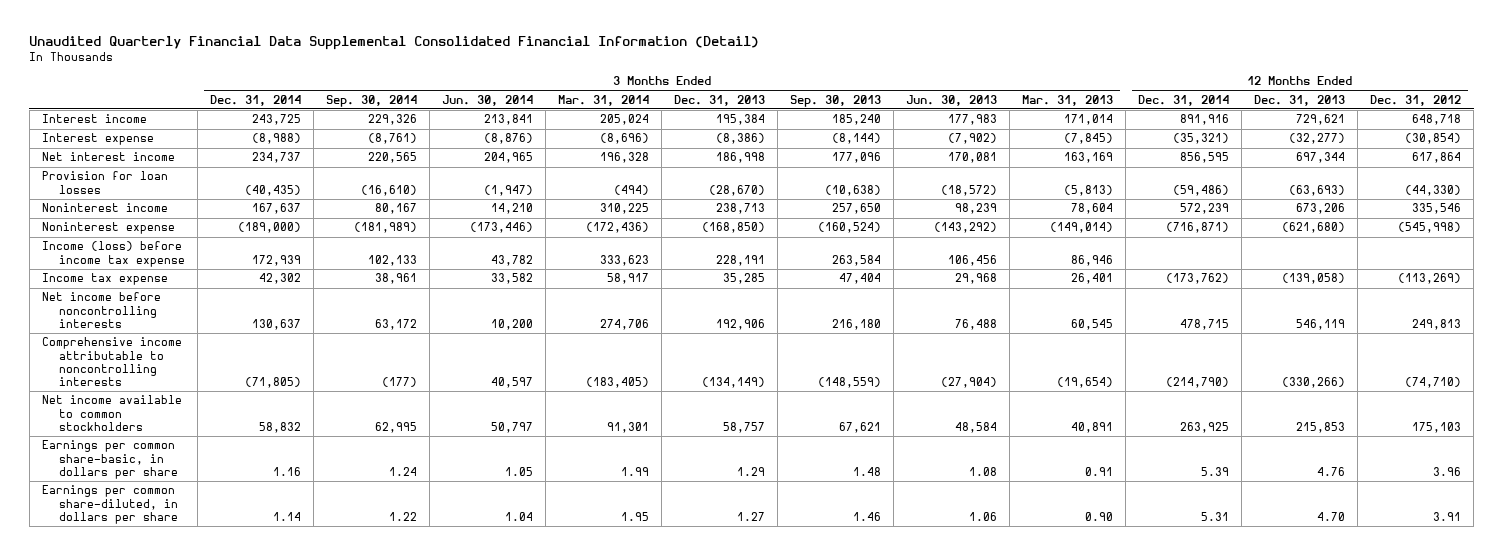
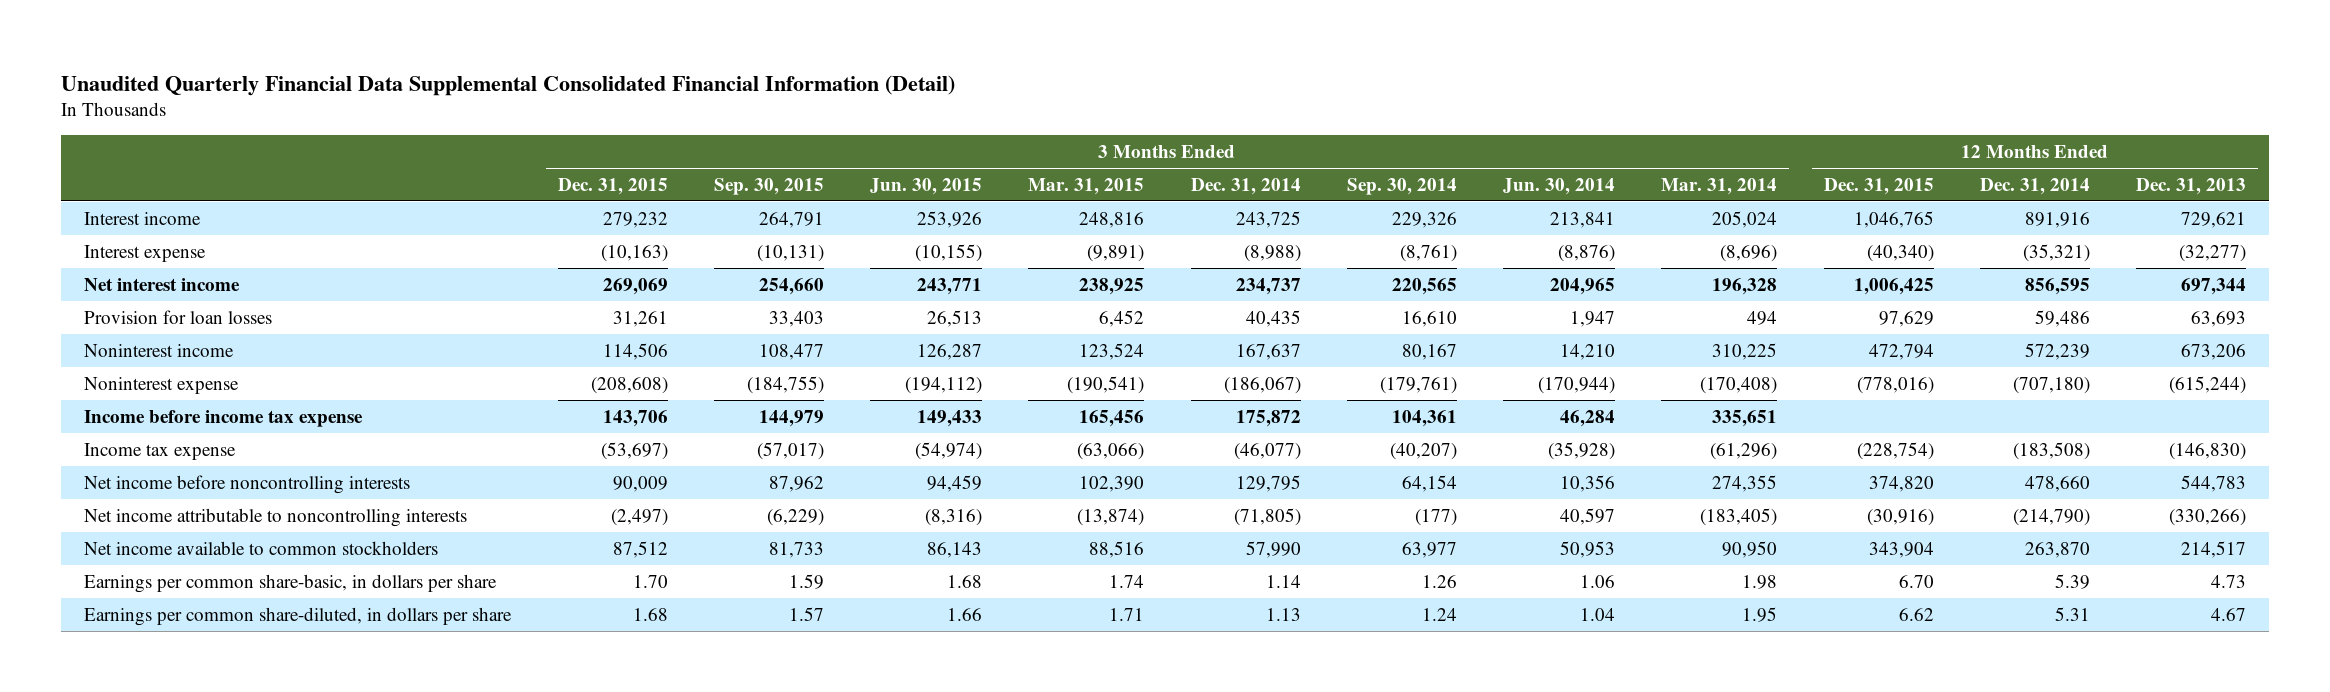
[674,94,766,106] Dec. 31, 2013 -> none
[790,94,882,107] Sep. 30, 2013 -> none
[906,94,998,106] Jun. 30, 2013 -> none
[1022,94,1114,106] Mar. 31, 2013 -> none
[1370,94,1462,106] Dec. 31, 2012 -> none
none -> [557,177,668,195] Dec. 31, 2015
none -> [713,177,824,195] Sep. 30, 2015
none -> [870,177,983,195] Jun. 30, 2015
none -> [1028,177,1145,195] Mar. 31, 2015
none -> [1823,177,1934,195] Dec. 31, 2015
[245,184,302,196] (40,435) -> [1245,309,1301,327] 40,435
[361,184,418,196] (16,610) -> [1401,310,1457,327] 16,610
[484,184,534,196] (1,947) -> [1570,310,1616,327] 1,947
[614,184,650,195] (494) -> [1747,310,1778,325] 494
[1173,184,1230,196] (59,486) -> [2034,309,2090,327] 59,486
[1289,184,1346,196] (63,693) -> [2190,310,2246,327] 63,693
[238,222,302,234] (189,000) -> [1223,376,1301,394] (186,067)
[354,222,418,234] (181,989) -> [1379,376,1457,394] (179,761)
[470,222,534,234] (173,446) -> [1538,376,1616,394] (170,944)
[586,222,650,234] (172,436) -> [1700,376,1778,394] (170,408)
[1166,222,1230,234] (716,871) -> [2012,376,2090,394] (707,180)
[1282,222,1346,234] (621,680) -> [2168,375,2246,394] (615,244)
[41,241,186,267] Income (loss) before income tax expense -> [84,409,364,427] Income before income tax expense
[252,254,302,266] 172,939 -> [1235,409,1301,427] 175,872
[368,254,418,266] 102,133 -> [1391,409,1457,427] 104,361
[491,254,534,266] 43,782 -> [1560,409,1616,427] 46,284
[600,254,650,266] 333,623 -> [1712,409,1778,427] 335,651
[259,273,302,285] 42,302 -> [1233,442,1301,460] (46,077)
[375,273,418,285] 38,961 -> [1389,442,1457,460] (40,207)
[491,273,534,285] 33,582 -> [1548,441,1616,460] (35,928)
[607,273,650,285] 58,917 -> [1710,442,1778,460] (61,296)
[1166,273,1230,285] (173,762) -> [2012,441,2090,460] (183,508)
[1282,273,1346,285] (139,058) -> [2168,442,2246,460] (146,830)
[252,318,302,330] 130,637 -> [1235,474,1301,492] 129,795
[375,318,418,330] 63,172 -> [1401,474,1457,492] 64,154
[491,318,534,330] 10,200 -> [1560,474,1616,492] 10,356
[600,318,650,330] 274,706 -> [1712,474,1778,492] 274,355
[1180,318,1230,330] 478,715 -> [2024,475,2090,492] 478,660
[1296,318,1346,330] 546,119 -> [2180,474,2246,492] 544,783
[41,337,182,387] Comprehensive income attributable to noncontrolling interests -> [84,507,468,527] Net income attributable to noncontrolling interests
[259,421,302,433] 58,832 -> [1245,540,1301,558] 57,990
[375,421,418,433] 62,995 -> [1401,541,1457,558] 63,977
[491,421,534,433] 50,797 -> [1560,540,1616,558] 50,953
[607,421,650,433] 91,301 -> [1722,540,1778,558] 90,950
[1180,421,1230,433] 263,925 -> [2024,541,2090,558] 263,870
[1296,421,1346,433] 215,853 -> [2180,540,2246,558] 214,517
[273,466,302,476] 1.16 -> [1265,574,1301,588] 1.14
[389,466,418,476] 1.24 -> [1421,574,1457,588] 1.26
[505,466,534,476] 1.05 -> [1580,574,1616,588] 1.06
[621,466,650,476] 1.99 -> [1742,574,1778,589] 1.98
[1317,466,1346,476] 4.76 -> [2210,574,2246,588] 4.73
[273,511,302,521] 1.14 -> [1265,607,1301,621] 1.13
[389,511,418,521] 1.22 -> [1421,607,1457,621] 1.24
[1317,511,1346,521] 4.70 -> [2210,607,2246,621] 4.67

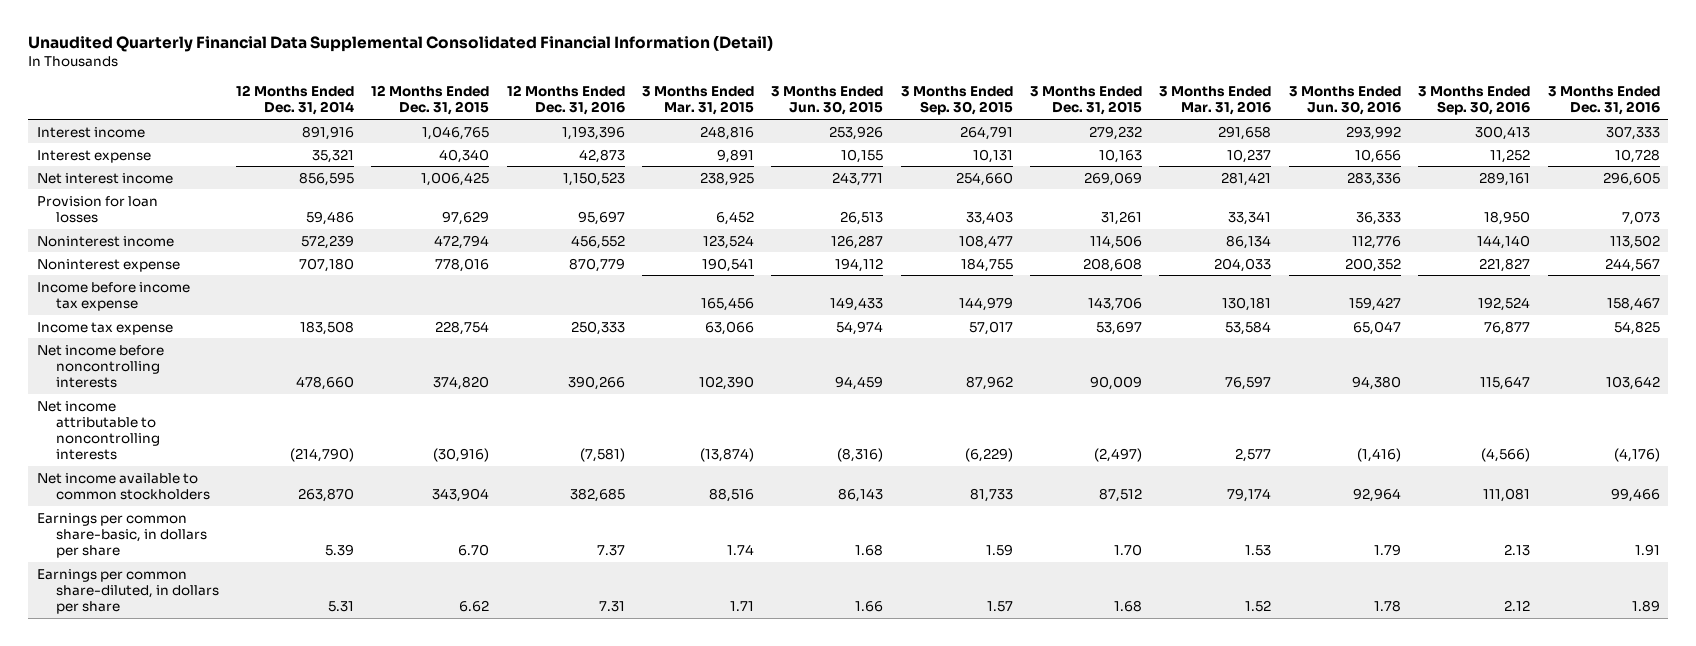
[1190,177,1301,195] Dec. 31, 2014 -> none
[1346,177,1457,195] Sep. 30, 2014 -> none
[1503,177,1616,195] Jun. 30, 2014 -> none
[1661,177,1778,195] Mar. 31, 2014 -> none
[2135,177,2246,195] Dec. 31, 2013 -> none
none -> [506,85,625,116] 12 Months Ended Dec. 31, 2016
none -> [1159,86,1272,116] 3 Months Ended Mar. 31, 2016
none -> [1288,86,1401,116] 3 Months Ended Jun. 30, 2016
none -> [1418,86,1531,116] 3 Months Ended Sep. 30, 2016
none -> [1547,86,1660,116] 3 Months Ended Dec. 31, 2016
[600,244,668,262] (10,163) -> [1099,148,1143,163] 10,163
[756,244,824,262] (10,131) -> [972,148,1013,163] 10,131
[915,243,983,262] (10,155) -> [841,148,884,163] 10,155
[1087,244,1145,262] (9,891) -> [717,148,755,163] 9,891
[1866,244,1934,262] (40,340) -> [439,148,490,163] 40,340
[2022,243,2090,262] (35,321) -> [311,148,354,163] 35,321
[590,376,668,394] (208,608) -> [1083,257,1143,272] 208,608
[746,375,824,394] (184,755) -> [960,257,1013,272] 184,755
[905,376,983,394] (194,112) -> [835,257,884,272] 194,112
[1067,375,1145,394] (190,541) -> [702,257,755,272] 190,541
[1856,376,1934,394] (778,016) -> [435,257,490,272] 778,016
[2012,376,2090,394] (707,180) -> [298,257,354,272] 707,180
[600,441,668,460] (53,697) -> [1096,320,1143,335] 53,697
[756,441,824,460] (57,017) -> [968,320,1013,335] 57,017
[915,441,983,460] (54,974) -> [836,320,884,335] 54,974
[1077,442,1145,460] (63,066) -> [705,320,755,335] 63,066
[1856,441,1934,460] (228,754) -> [435,320,490,335] 228,754
[2012,441,2090,460] (183,508) -> [299,320,354,335] 183,508

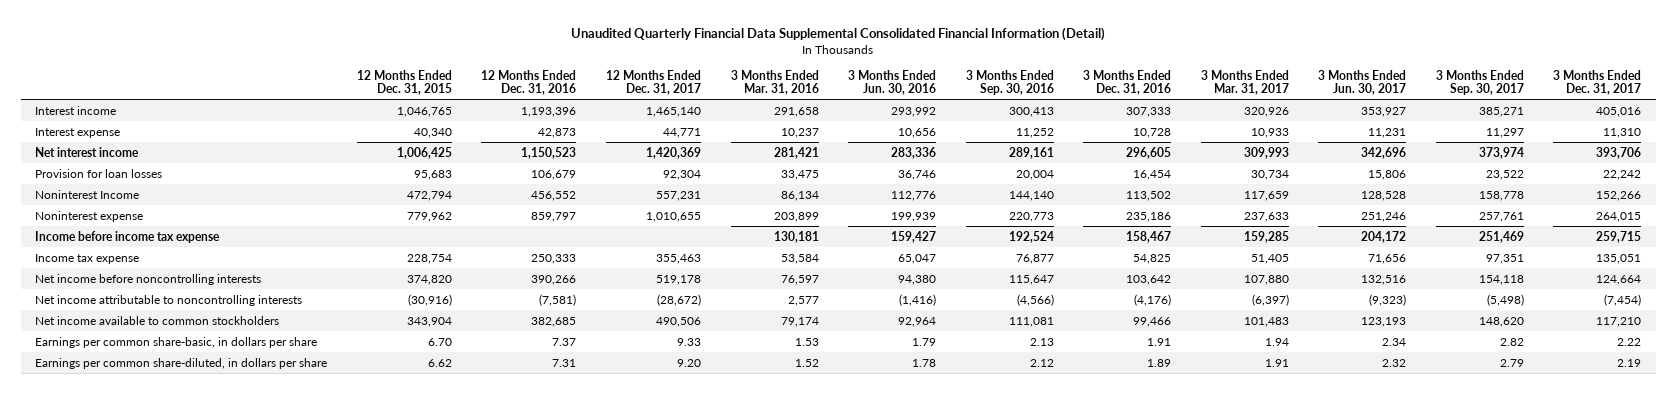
[235,85,354,116] 12 Months Ended Dec. 31, 2014 -> none
[642,86,755,116] 3 Months Ended Mar. 31, 2015 -> none
[771,86,884,116] 3 Months Ended Jun. 30, 2015 -> none
[900,86,1013,116] 3 Months Ended Sep. 30, 2015 -> none
[1030,86,1143,116] 3 Months Ended Dec. 31, 2015 -> none
none -> [605,69,701,95] 12 Months Ended Dec. 31, 2017
none -> [1200,69,1289,95] 3 Months Ended Mar. 31, 2017
none -> [1318,69,1407,95] 3 Months Ended Jun. 30, 2017
none -> [1435,69,1524,95] 3 Months Ended Sep. 30, 2017
none -> [1553,69,1642,95] 3 Months Ended Dec. 31, 2017
[442,210,490,225] 97,629 -> [413,169,452,180] 95,683
[577,210,625,225] 95,697 -> [531,169,577,180] 106,679
[1228,210,1272,225] 33,341 -> [780,169,819,180] 33,475
[1355,211,1401,225] 36,333 -> [898,169,937,180] 36,746
[1484,210,1531,225] 18,950 -> [1015,169,1054,180] 20,004
[1621,210,1660,225] 7,073 -> [1133,169,1172,180] 16,454
[36,235,174,247] Noninterest income -> [35,189,140,199] Noninterest Income
[435,257,490,272] 778,016 -> [406,211,452,222] 779,962
[568,257,625,272] 870,779 -> [531,211,577,222] 859,797
[1214,257,1272,272] 204,033 -> [773,211,819,222] 203,899
[1344,257,1401,272] 200,352 -> [891,211,937,222] 199,939
[1479,257,1531,272] 221,827 -> [1008,211,1054,222] 220,773
[1604,257,1660,272] 244,567 -> [1126,211,1172,222] 235,186

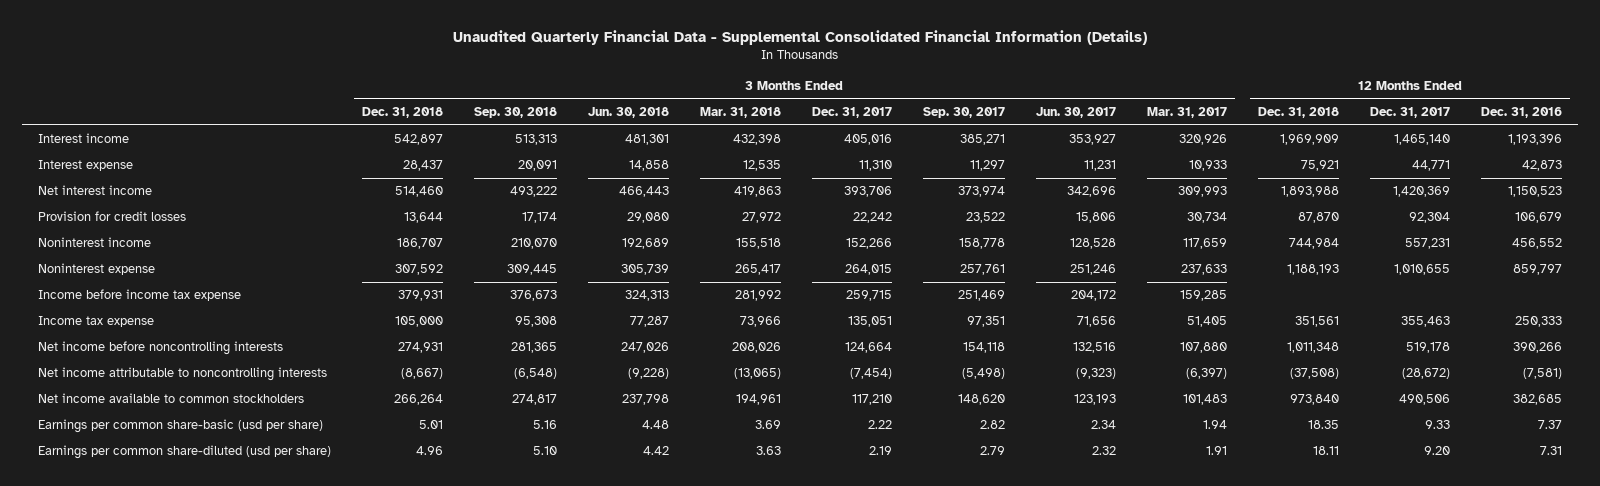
[571,27,1106,42] Unaudited Quarterly Financial Data Supplemental Consolidated Financial Information (Detail) -> [452,30,1147,46] Unaudited Quarterly Financial Data - Supplemental Consolidated Financial Information (Details)
[356,69,452,95] 12 Months Ended Dec. 31, 2015 -> none
[730,69,819,95] 3 Months Ended Mar. 31, 2016 -> none
[848,69,937,95] 3 Months Ended Jun. 30, 2016 -> none
[965,69,1054,95] 3 Months Ended Sep. 30, 2016 -> none
[1083,69,1172,95] 3 Months Ended Dec. 31, 2016 -> none
none -> [361,106,443,118] Dec. 31, 2018
none -> [473,106,557,118] Sep. 30, 2018
none -> [587,106,669,118] Jun. 30, 2018
none -> [699,106,781,118] Mar. 31, 2018
none -> [1258,106,1340,118] Dec. 31, 2018
[35,168,163,178] Provision for loan losses -> [37,211,186,222] Provision for credit losses
[35,189,140,199] Noninterest Income -> [37,237,151,248] Noninterest income
[35,336,318,348] Earnings per common share-basic, in dollars per share -> [37,419,323,434] Earnings per common share-basic (usd per share)
[35,357,328,369] Earnings per common share-diluted, in dollars per share -> [37,445,331,460] Earnings per common share-diluted (usd per share)

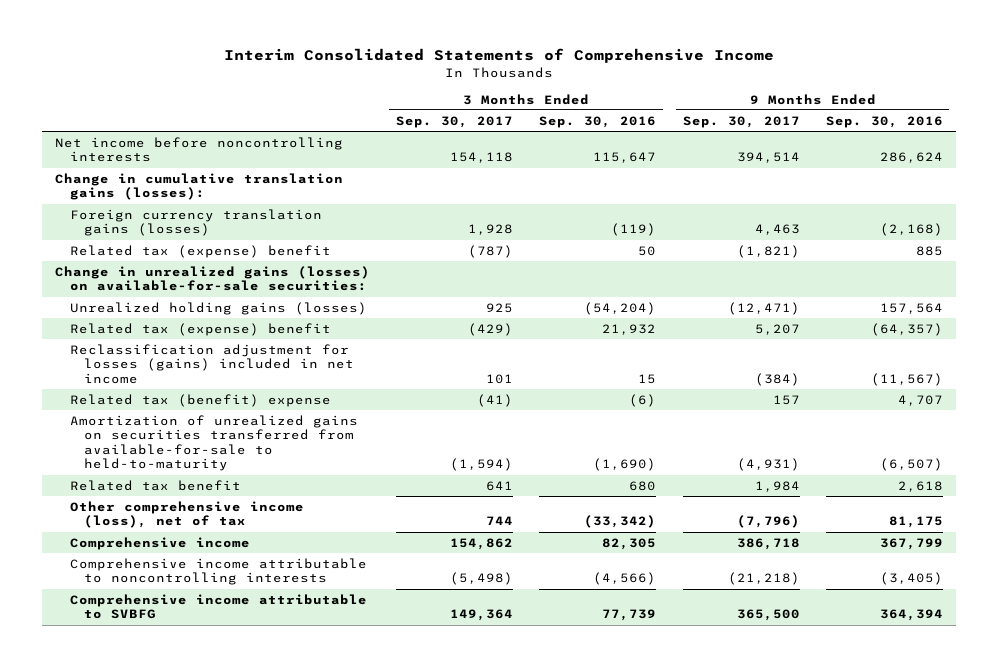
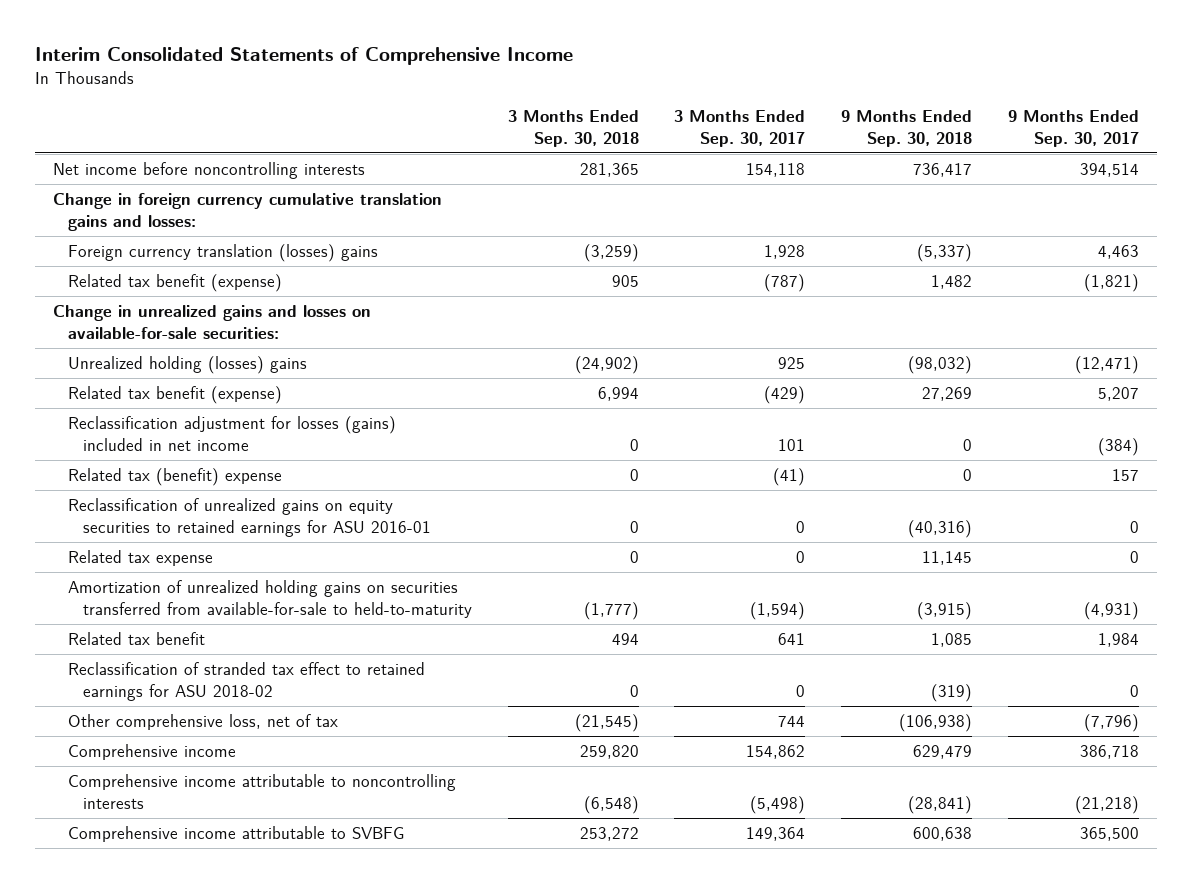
[539,115,657,128] Sep. 30, 2016 -> none
[825,115,943,128] Sep. 30, 2016 -> none
none -> [507,110,639,148] 3 Months Ended Sep. 30, 2018
none -> [841,110,973,148] 9 Months Ended Sep. 30, 2018
[54,172,343,201] Change in cumulative translation gains (losses): -> [52,192,442,231] Change in foreign currency cumulative translation gains and losses:
[69,208,322,237] Foreign currency translation gains (losses) -> [67,243,378,262] Foreign currency translation (losses) gains
[69,244,331,258] Related tax (expense) benefit -> [67,273,282,292] Related tax benefit (expense)
[54,265,370,292] Change in unrealized gains (losses) on available-for-sale securities: -> [52,304,371,339] Change in unrealized gains and losses on available-for-sale securities:
[69,301,367,315] Unrealized holding gains (losses) -> [67,355,307,374] Unrealized holding (losses) gains
[69,322,331,336] Related tax (expense) benefit -> [67,385,282,404] Related tax benefit (expense)
none -> [67,497,431,537] Reclassification of unrealized gains on equity securities to retained earnings for ASU 2016-01
none -> [67,549,213,566] Related tax expense
[69,414,358,472] Amortization of unrealized gains on securities transferred from available-for-sale to held-to-maturity -> [67,579,472,618] Amortization of unrealized holding gains on securities transferred from available-for-sale to held-to-maturity
none -> [67,661,425,701] Reclassification of stranded tax effect to retained earnings for ASU 2018-02
[69,500,304,529] Other comprehensive income (loss), net of tax -> [67,713,338,730] Other comprehensive loss, net of tax

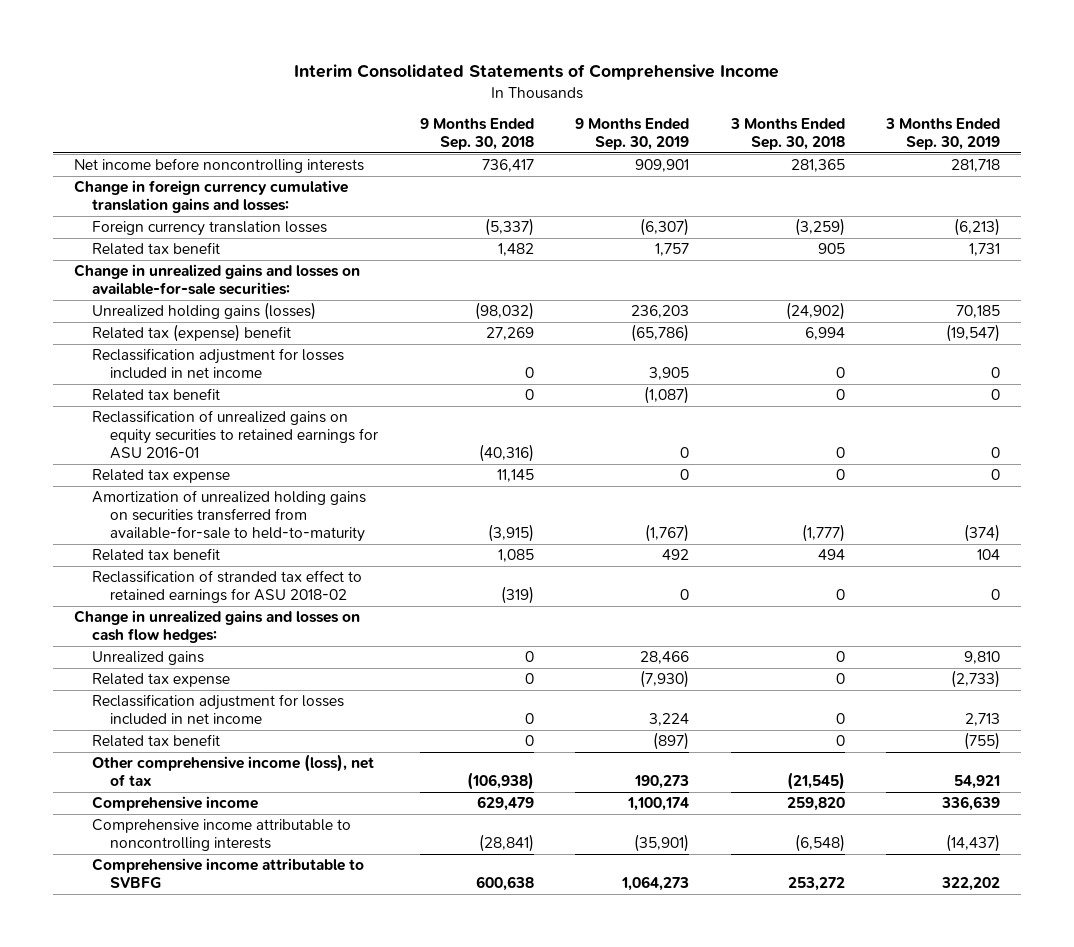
[674,110,806,148] 3 Months Ended Sep. 30, 2017 -> none
[1007,110,1139,148] 9 Months Ended Sep. 30, 2017 -> none
none -> [575,118,690,150] 9 Months Ended Sep. 30, 2019
none -> [885,118,1001,150] 3 Months Ended Sep. 30, 2019
[67,243,378,262] Foreign currency translation (losses) gains -> [92,221,328,237] Foreign currency translation losses
[67,273,282,292] Related tax benefit (expense) -> [92,242,221,256] Related tax benefit
[67,355,307,374] Unrealized holding (losses) gains -> [92,302,317,321] Unrealized holding gains (losses)
[67,385,282,404] Related tax benefit (expense) -> [92,324,292,343] Related tax (expense) benefit
[67,415,396,451] Reclassification adjustment for losses (gains) included in net income -> [92,348,345,380] Reclassification adjustment for losses included in net income
[67,467,282,486] Related tax (benefit) expense -> [92,388,221,402] Related tax benefit
none -> [73,610,360,644] Change in unrealized gains and losses on cash flow hedges:
none -> [92,651,205,666] Unrealized gains
none -> [92,673,231,688] Related tax expense
none -> [92,694,345,726] Reclassification adjustment for losses included in net income
none -> [92,734,221,748] Related tax benefit
[67,713,338,730] Other comprehensive loss, net of tax -> [92,754,375,787] Other comprehensive income (loss), net of tax

